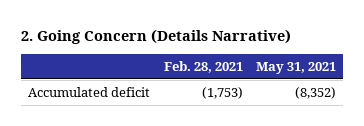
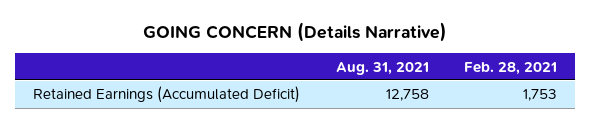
[21,29,292,45] 2. Going Concern (Details Narrative) -> [143,22,448,43] GOING CONCERN (Details Narrative)
[255,61,336,74] May 31, 2021 -> none
none -> [335,61,429,75] Aug. 31, 2021
[28,86,151,97] Accumulated deficit -> [32,86,300,104] Retained Earnings (Accumulated Deficit)
[201,86,243,99] (1,753) -> [523,89,558,102] 1,753

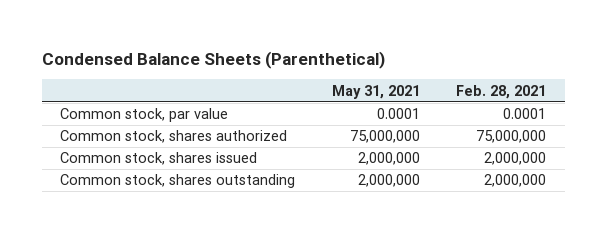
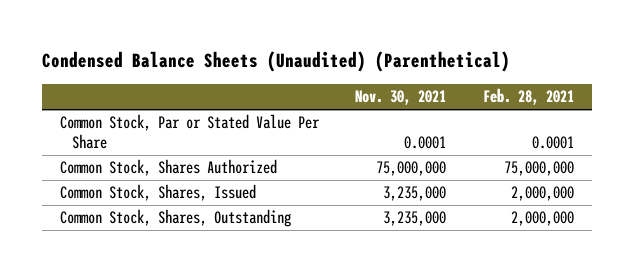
[42,50,386,69] Condensed Balance Sheets (Parenthetical) -> [42,51,511,73] Condensed Balance Sheets (Unaudited) (Parenthetical)
[331,84,420,99] May 31, 2021 -> none
none -> [355,90,447,106] Nov. 30, 2021
[60,108,229,123] Common stock, par value -> [60,114,321,150] Common Stock, Par or Stated Value Per Share
[60,130,288,144] Common stock, shares authorized -> [60,159,278,177] Common Stock, Shares Authorized
[60,152,258,166] Common stock, shares issued -> [60,184,257,202] Common Stock, Shares, Issued
[60,174,296,189] Common stock, shares outstanding -> [60,209,292,228] Common Stock, Shares, Outstanding

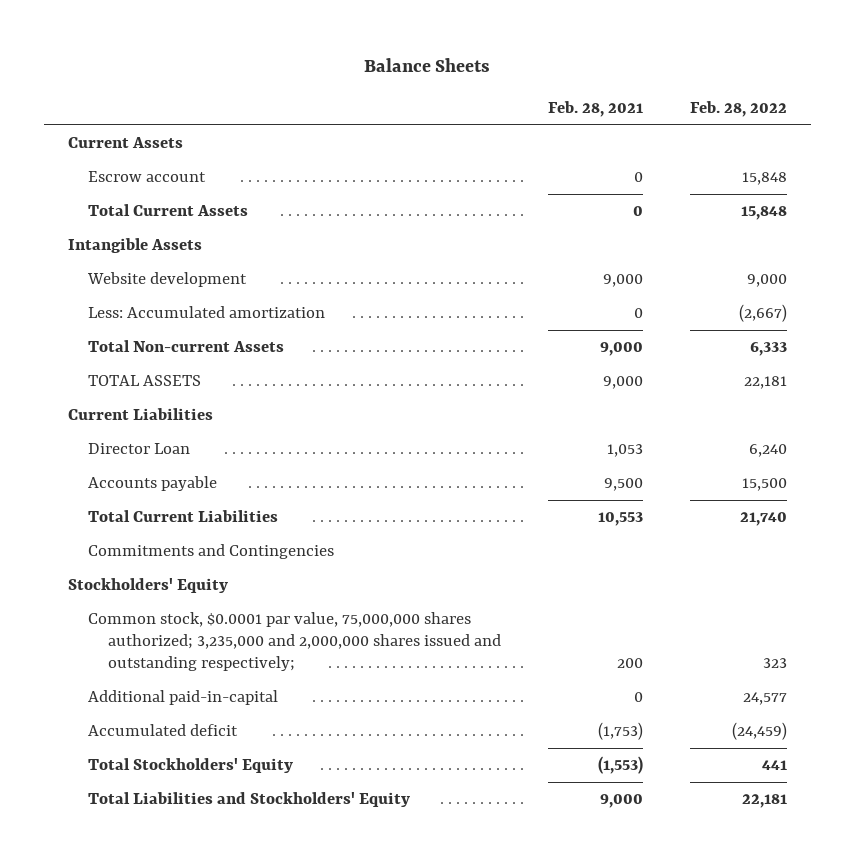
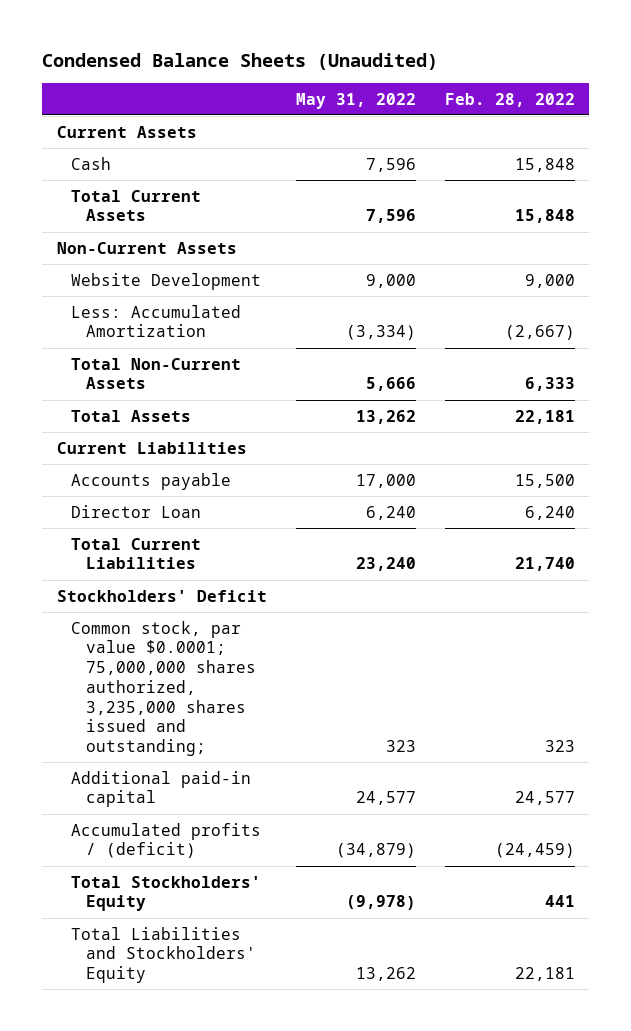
[364,58,491,73] Balance Sheets -> [42,52,439,70] Condensed Balance Sheets (Unaudited)
[547,100,643,117] Feb. 28, 2021 -> none
none -> [295,92,416,109] May 31, 2022
[87,171,206,183] Escrow account -> [71,156,112,170] Cash
[67,238,202,254] Intangible Assets -> none
none -> [56,241,237,254] Non-Current Assets
[86,272,247,288] Website development -> [71,272,262,290] Website Development
[87,306,325,319] Less: Accumulated amortization -> [71,304,242,338] Less: Accumulated Amortization
[87,340,284,353] Total Non-current Assets -> [71,357,242,390] Total Non-Current Assets
[87,375,201,387] TOTAL ASSETS -> [71,409,192,422] Total Assets
[87,443,190,455] Director Loan -> [71,504,202,518] Director Loan
[87,544,334,560] Commitments and Contingencies -> none
[67,578,228,594] Stockholders' Equity -> [56,589,267,602] Stockholders' Deficit
[87,612,501,672] Common stock, $0.0001 par value, 75,000,000 shares authorized; 3,235,000 and 2,000,000 shares issued and outstanding respectively; -> [71,620,257,756] Common stock, par value $0.0001; 75,000,000 shares authorized, 3,235,000 shares issued and outstanding;
[87,690,278,706] Additional paid-in-capital -> [71,770,252,808] Additional paid-in capital
[87,724,238,737] Accumulated deficit -> [71,822,262,859] Accumulated profits / (deficit)

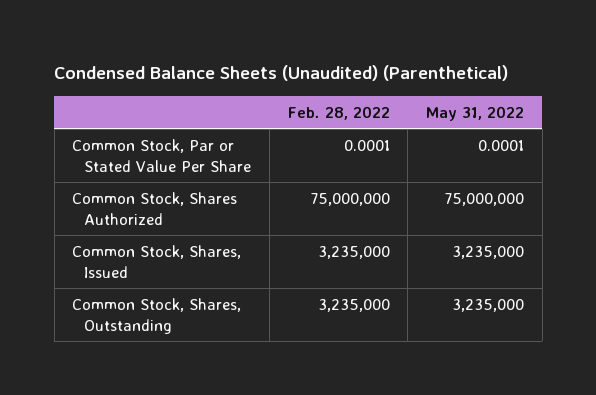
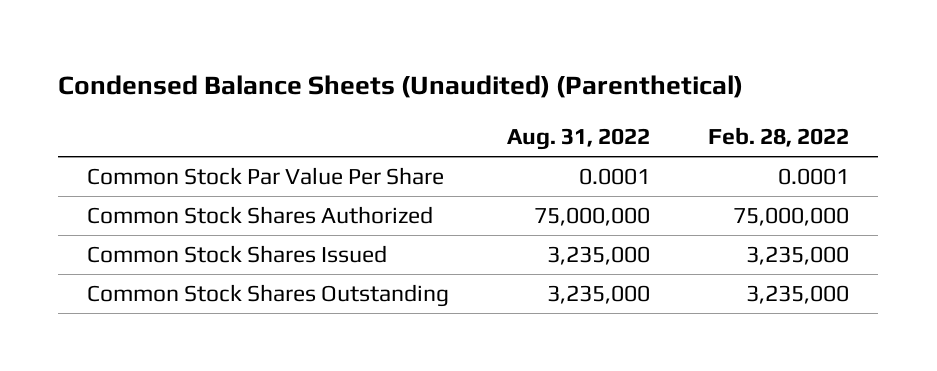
[425,105,524,121] May 31, 2022 -> none
none -> [507,127,651,150] Aug. 31, 2022
[72,138,252,172] Common Stock, Par or Stated Value Per Share -> [87,167,445,186] Common Stock Par Value Per Share
[72,191,238,225] Common Stock, Shares Authorized -> [87,206,434,225] Common Stock Shares Authorized
[72,244,242,278] Common Stock, Shares, Issued -> [87,245,388,264] Common Stock Shares Issued
[72,297,242,334] Common Stock, Shares, Outstanding -> [87,284,450,308] Common Stock Shares Outstanding

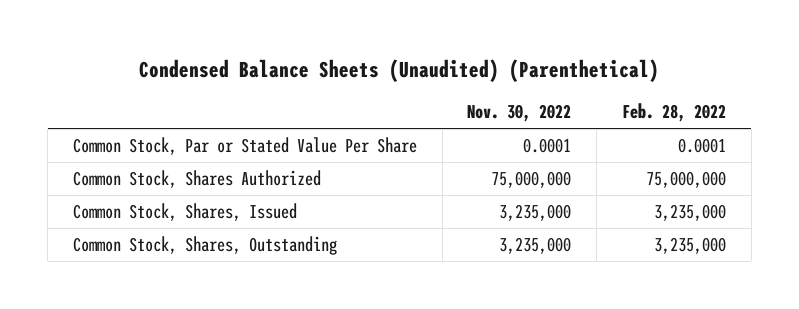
[507,127,651,150] Aug. 31, 2022 -> none
none -> [467,104,572,123] Nov. 30, 2022
[87,167,445,186] Common Stock Par Value Per Share -> [72,137,417,156] Common Stock, Par or Stated Value Per Share
[87,206,434,225] Common Stock Shares Authorized -> [72,170,321,189] Common Stock, Shares Authorized
[87,245,388,264] Common Stock Shares Issued -> [72,203,297,222] Common Stock, Shares, Issued
[87,284,450,308] Common Stock Shares Outstanding -> [72,236,337,256] Common Stock, Shares, Outstanding

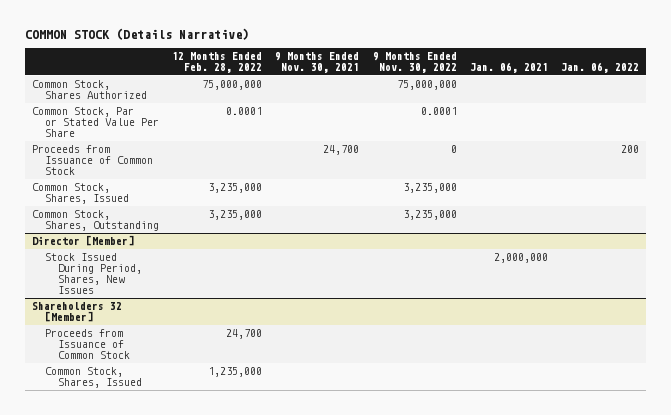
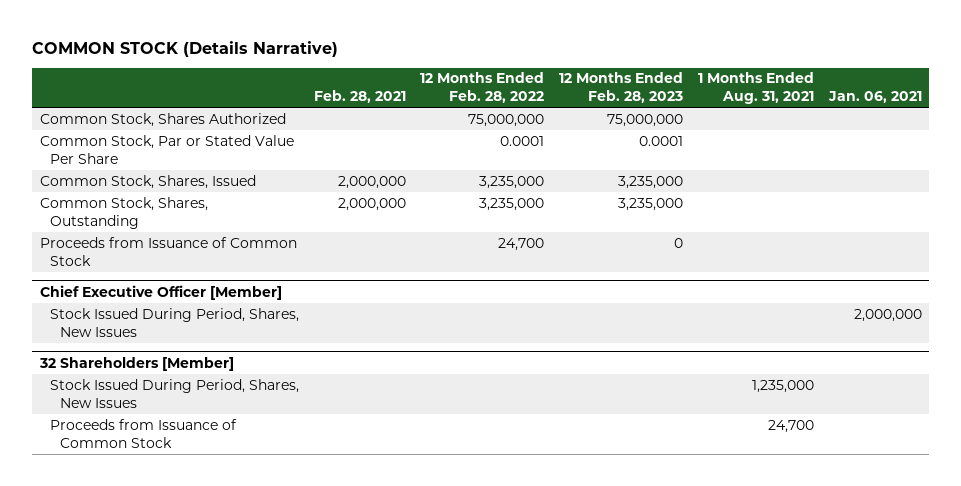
[275,52,360,74] 9 Months Ended Nov. 30, 2021 -> none
[372,52,457,74] 9 Months Ended Nov. 30, 2022 -> none
[561,62,640,74] Jan. 06, 2022 -> none
none -> [313,90,406,104] Feb. 28, 2021
none -> [559,72,684,104] 12 Months Ended Feb. 28, 2023
none -> [697,72,814,105] 1 Months Ended Aug. 31, 2021
[31,144,153,176] Proceeds from Issuance of Common Stock -> none
[31,234,134,246] Director [Member] -> none
[44,252,142,295] Stock Issued During Period, Shares, New Issues -> none
[31,301,122,322] Shareholders 32 [Member] -> none
[44,366,142,388] Common Stock, Shares, Issued -> none
none -> [39,284,282,300] Chief Executive Officer [Member]
none -> [49,307,299,337] Stock Issued During Period, Shares, New Issues
none -> [38,356,234,371] 32 Shareholders [Member]
none -> [49,378,299,408] Stock Issued During Period, Shares, New Issues
none -> [49,418,237,448] Proceeds from Issuance of Common Stock

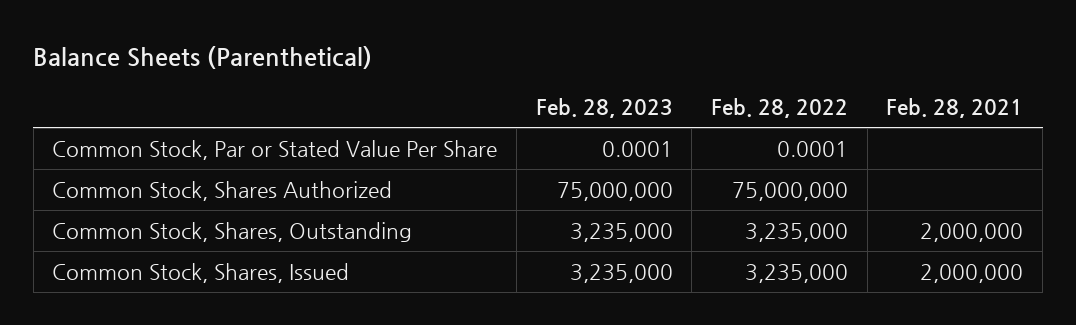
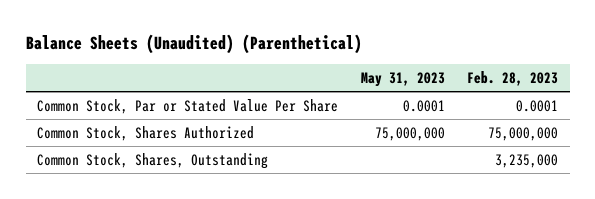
[33,46,373,70] Balance Sheets (Parenthetical) -> [25,33,362,54] Balance Sheets (Unaudited) (Parenthetical)
[710,98,848,119] Feb. 28, 2022 -> none
[886,98,1024,119] Feb. 28, 2021 -> none
none -> [360,71,445,87] May 31, 2023
[52,262,350,283] Common Stock, Shares, Issued -> none

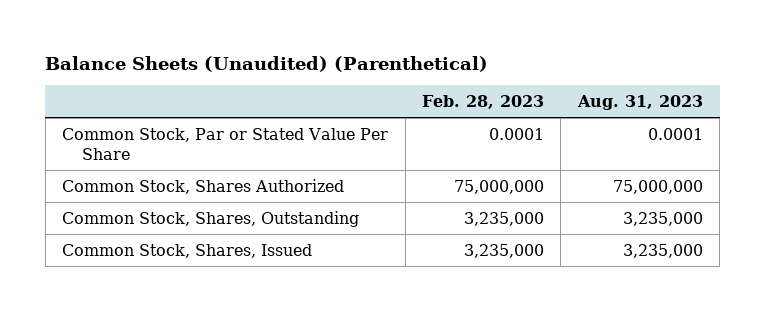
[360,71,445,87] May 31, 2023 -> none
none -> [576,95,703,111] Aug. 31, 2023
none -> [62,243,313,258] Common Stock, Shares, Issued

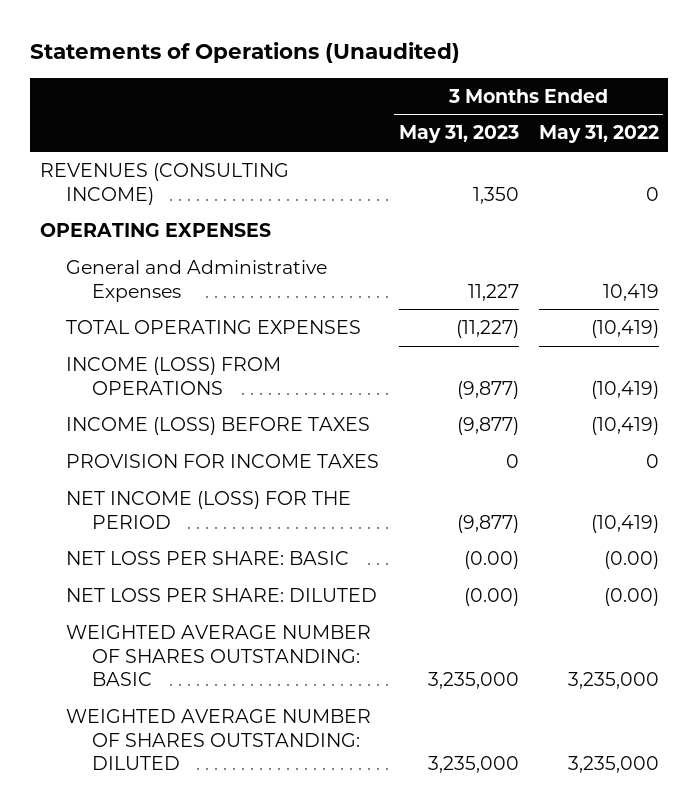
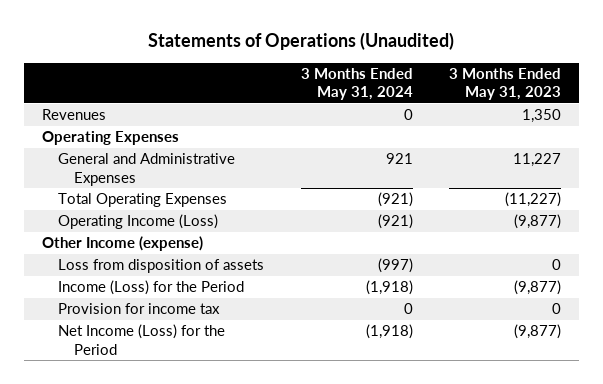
[538,125,659,144] May 31, 2022 -> none
none -> [300,68,413,101] 3 Months Ended May 31, 2024
[39,162,289,205] REVENUES (CONSULTING INCOME) -> [42,109,107,121] Revenues
[39,222,271,237] OPERATING EXPENSES -> [42,131,180,146] Operating Expenses
[65,550,349,565] NET LOSS PER SHARE: BASIC -> none
[65,587,377,602] NET LOSS PER SHARE: DILUTED -> none
[65,624,371,687] WEIGHTED AVERAGE NUMBER OF SHARES OUTSTANDING: BASIC -> none
[65,708,371,771] WEIGHTED AVERAGE NUMBER OF SHARES OUTSTANDING: DILUTED -> none
[65,319,361,334] TOTAL OPERATING EXPENSES -> [58,193,228,208] Total Operating Expenses
[65,356,281,395] INCOME (LOSS) FROM OPERATIONS -> [58,214,219,230] Operating Income (Loss)
none -> [42,236,204,252] Other Income (expense)
none -> [58,259,265,274] Loss from disposition of assets
[65,416,370,435] INCOME (LOSS) BEFORE TAXES -> [58,280,245,296] Income (Loss) for the Period
[65,453,379,468] PROVISION FOR INCOME TAXES -> [58,303,221,315] Provision for income tax
[65,490,351,529] NET INCOME (LOSS) FOR THE PERIOD -> [58,324,226,355] Net Income (Loss) for the Period

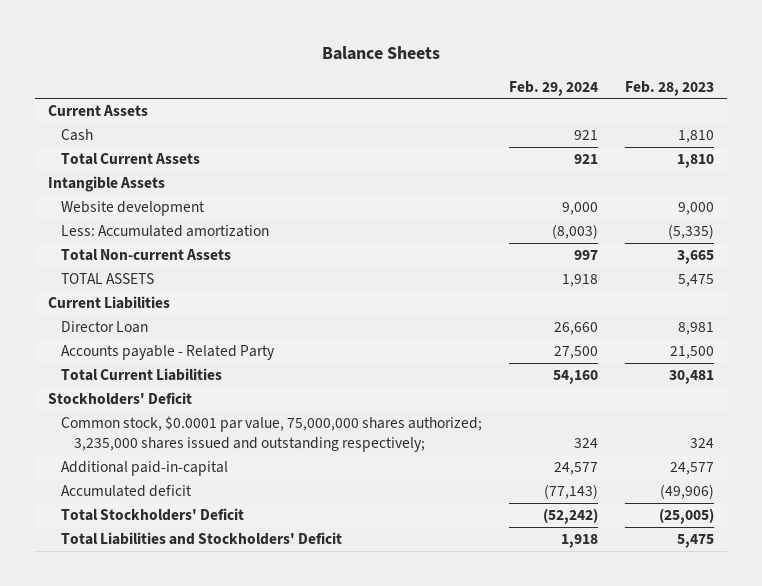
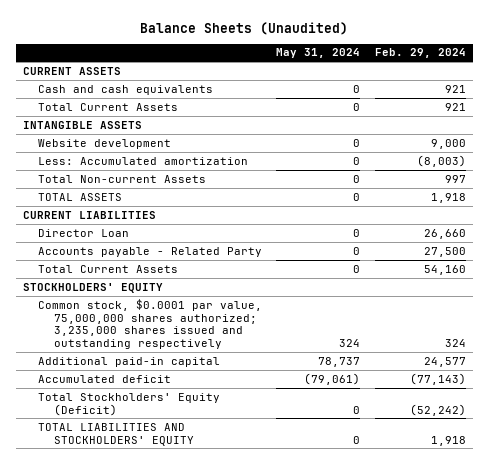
[322,46,441,61] Balance Sheets -> [140,21,349,35] Balance Sheets (Unaudited)
[625,80,715,96] Feb. 28, 2023 -> none
none -> [276,48,361,59] May 31, 2024
[48,105,149,117] Current Assets -> [22,66,121,75] CURRENT ASSETS
[61,129,94,142] Cash -> [38,84,214,95] Cash and cash equivalents
[48,176,166,193] Intangible Assets -> [22,120,142,129] INTANGIBLE ASSETS
[48,296,171,310] Current Liabilities -> [22,210,156,219] CURRENT LIABILITIES
[61,368,223,382] Total Current Liabilities -> [38,264,179,273] Total Current Assets
[48,392,193,406] Stockholders' Deficit -> [22,282,163,293] STOCKHOLDERS' EQUITY
[61,416,483,453] Common stock, $0.0001 par value, 75,000,000 shares authorized; 3,235,000 shares issued and outstanding respectively; -> [38,298,263,349] Common stock, $0.0001 par value, 75,000,000 shares authorized; 3,235,000 shares issued and outstanding respectively
[61,461,229,477] Additional paid-in-capital -> [38,356,221,367] Additional paid-in capital
[61,508,245,522] Total Stockholders' Deficit -> [38,392,221,416] Total Stockholders' Equity (Deficit)
[61,532,343,546] Total Liabilities and Stockholders' Deficit -> [38,422,194,446] TOTAL LIABILITIES AND STOCKHOLDERS' EQUITY

